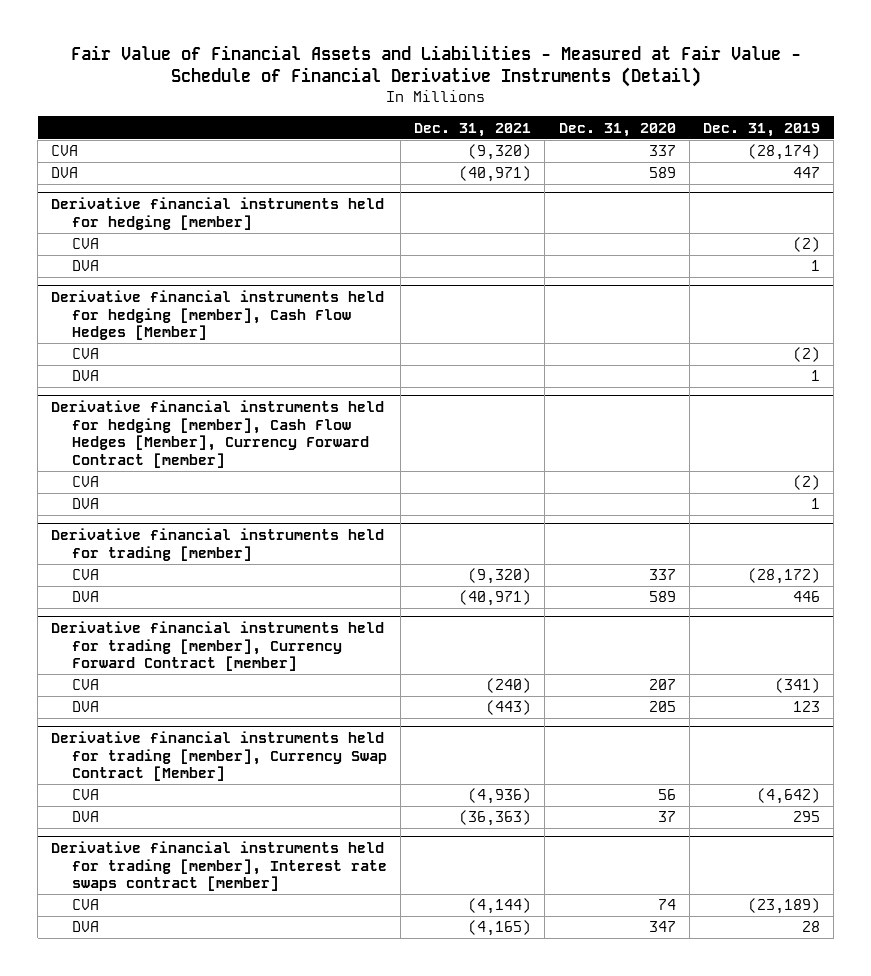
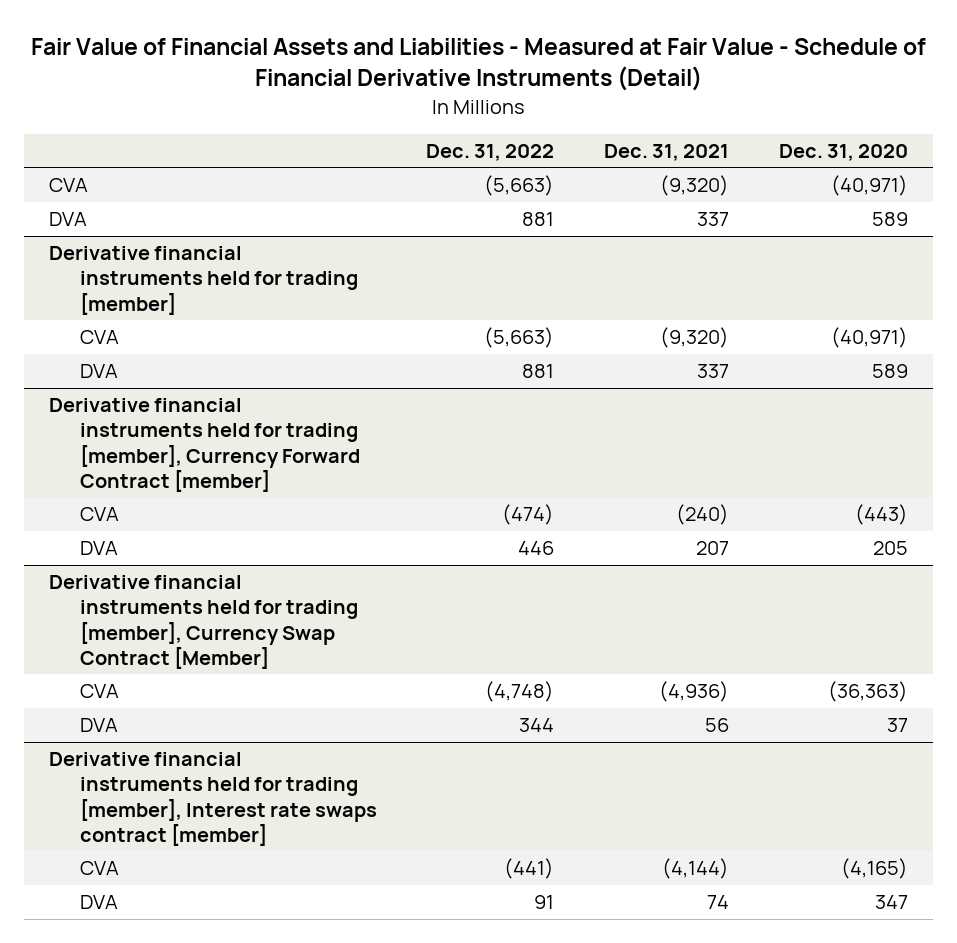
[702,122,820,137] Dec. 31, 2019 -> none
none -> [426,143,555,161] Dec. 31, 2022
[51,197,385,230] Derivative financial instruments held for hedging [member] -> none
[71,238,99,250] CVA -> none
[71,260,99,272] DVA -> none
[51,290,385,341] Derivative financial instruments held for hedging [member], Cash Flow Hedges [Member] -> none
[71,348,99,360] CVA -> none
[71,370,99,382] DVA -> none
[51,400,385,468] Derivative financial instruments held for hedging [member], Cash Flow Hedges [Member], Currency Forward Contract [member] -> none
[71,476,99,488] CVA -> none
[71,498,99,510] DVA -> none
[648,145,676,157] 337 -> [831,175,909,197] (40,971)
[459,166,532,183] (40,971) -> [697,212,730,227] 337
[648,569,676,581] 337 -> [831,327,909,349] (40,971)
[459,590,532,607] (40,971) -> [697,364,730,379] 337
[648,679,676,691] 207 -> [855,504,909,526] (443)
[486,700,532,716] (443) -> [696,541,730,556] 207
[657,789,676,801] 56 -> [828,681,909,703] (36,363)
[459,810,532,827] (36,363) -> [705,718,730,733] 56
[657,899,676,911] 74 -> [841,858,909,880] (4,165)
[468,920,532,937] (4,165) -> [707,895,730,910] 74

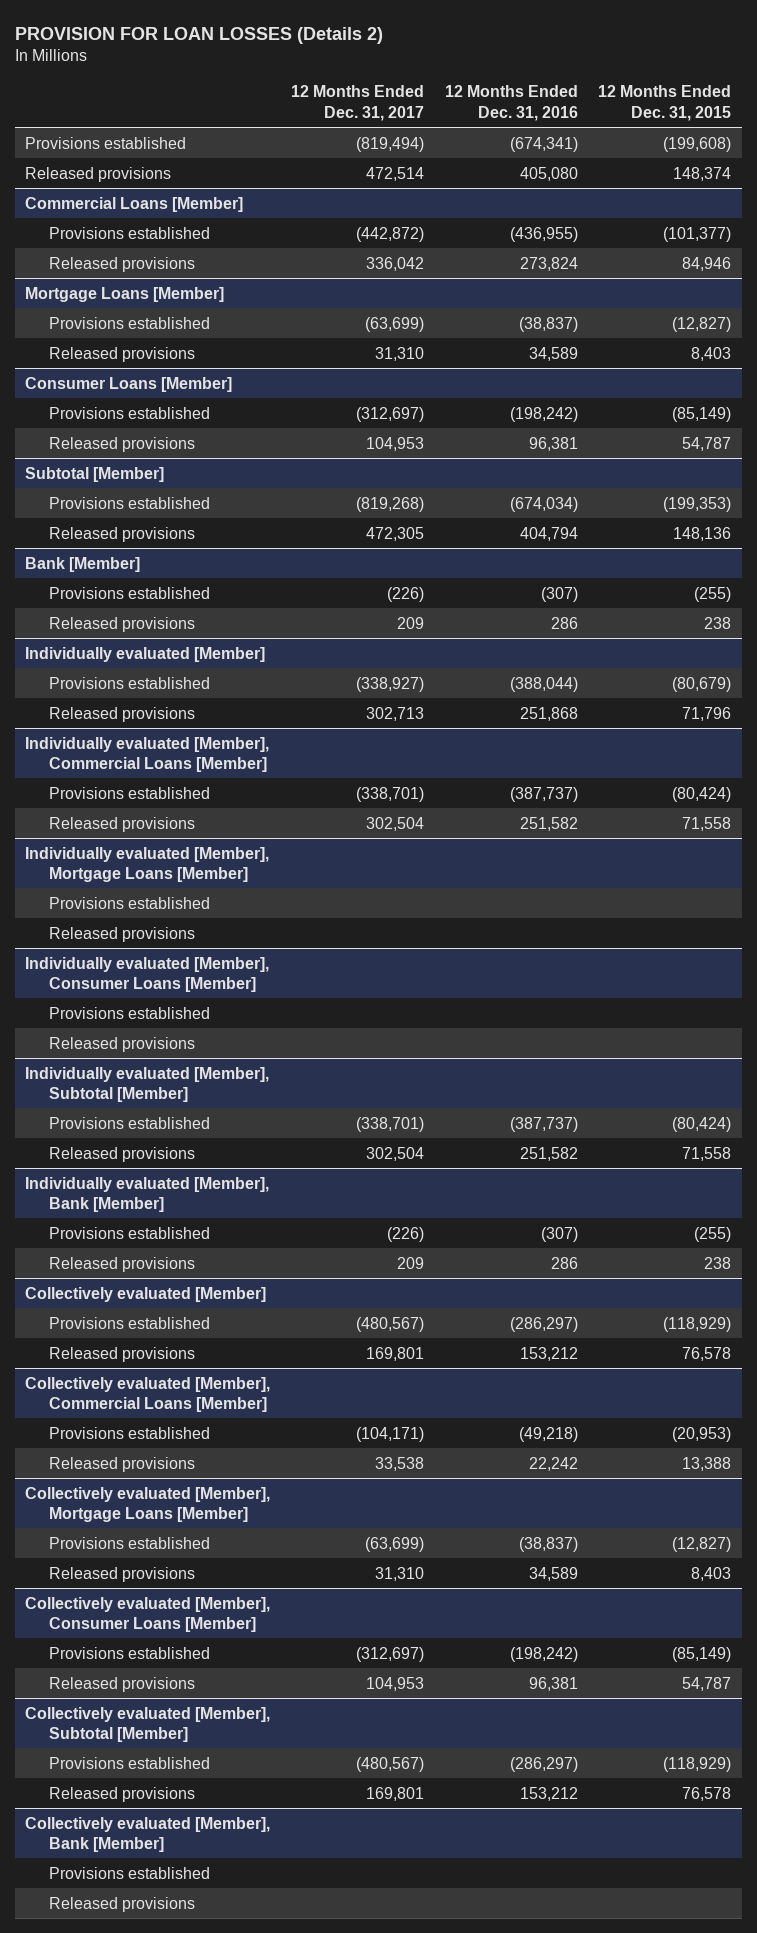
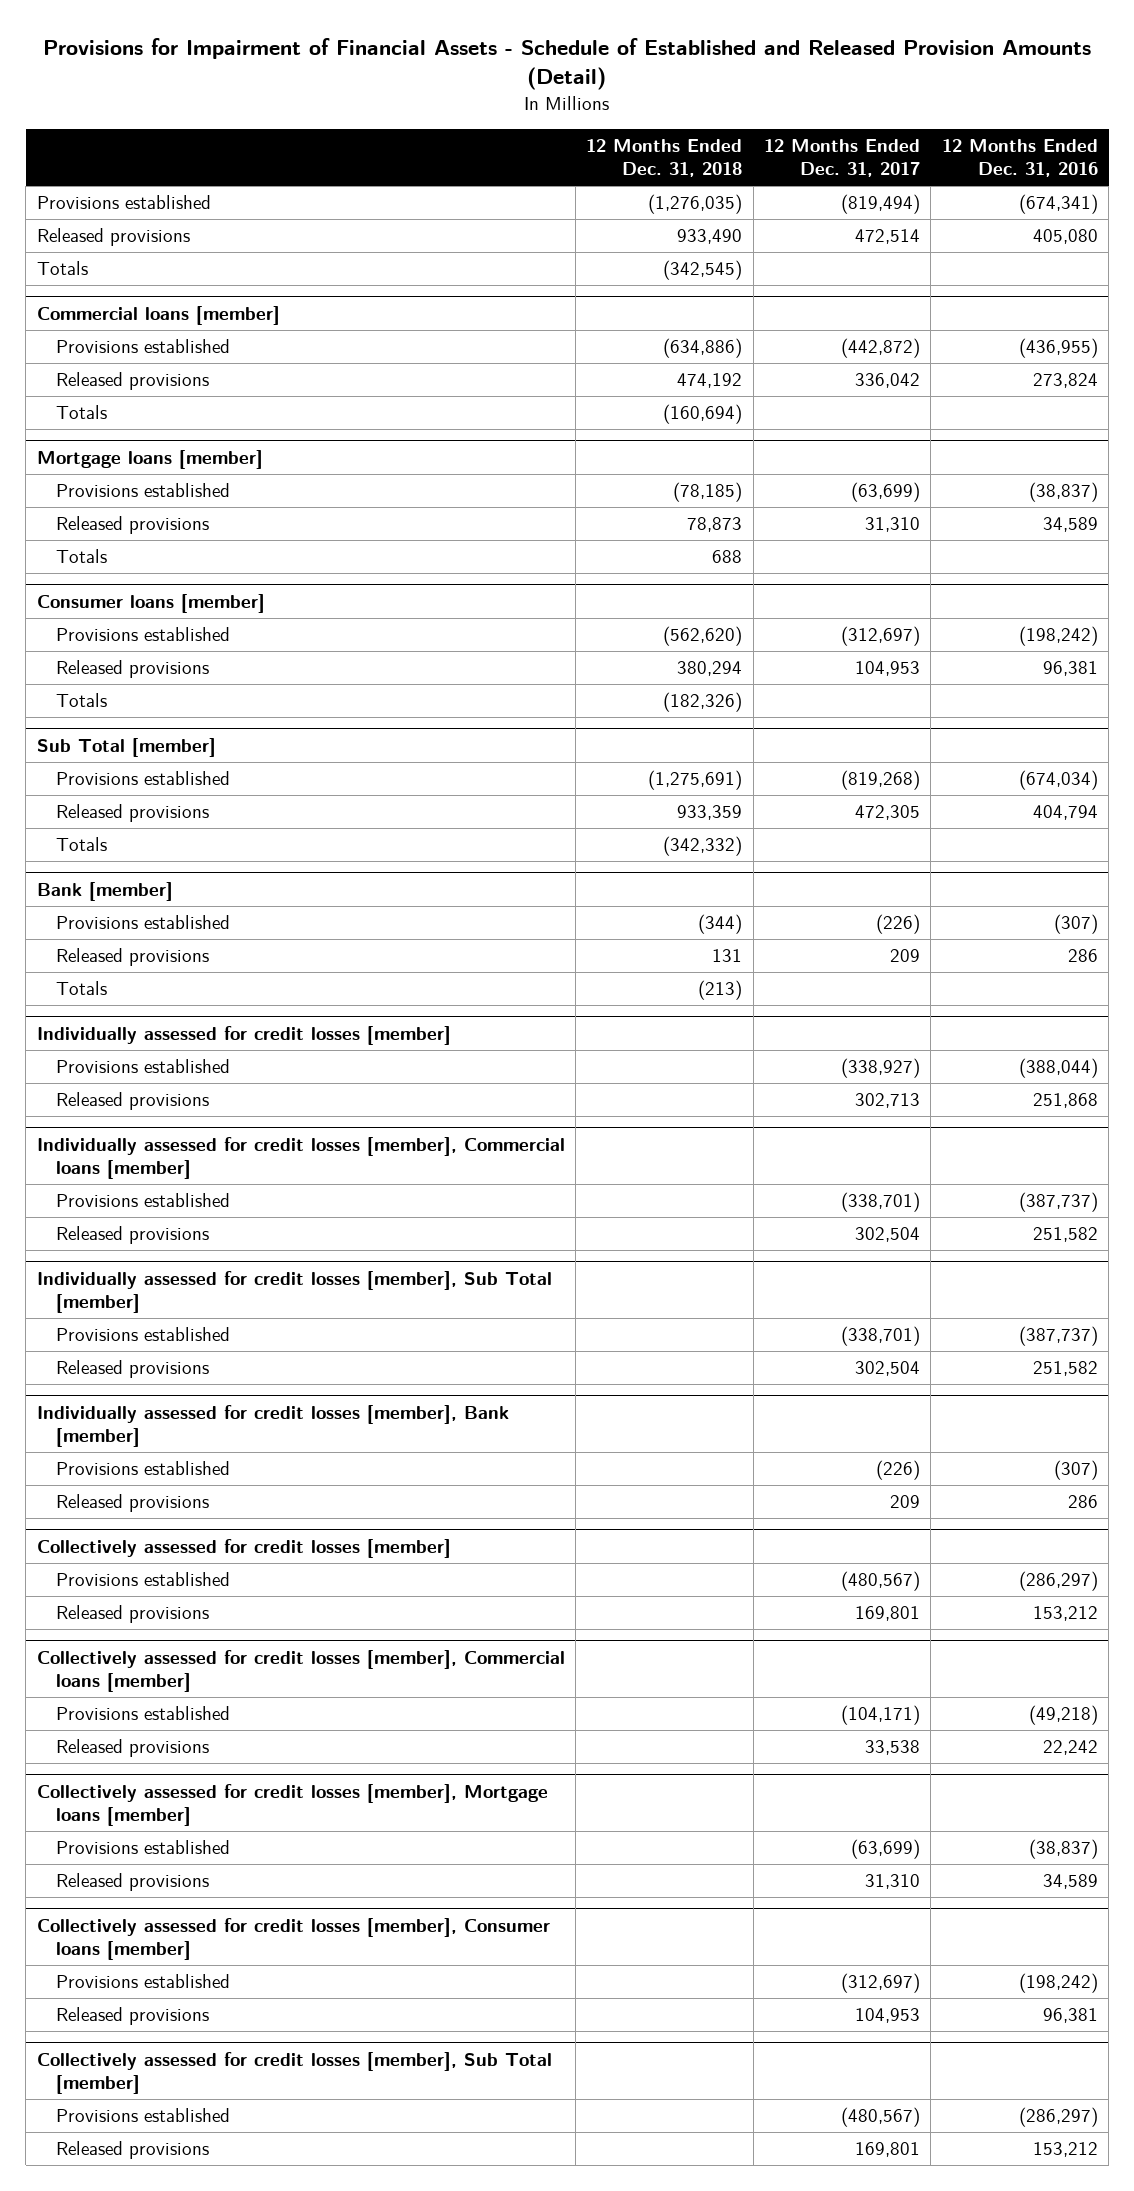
[15,26,384,44] PROVISION FOR LOAN LOSSES (Details 2) -> [43,38,1092,91] Provisions for Impairment of Financial Assets - Schedule of Established and Released Provision Amounts (Detail)
[598,85,732,121] 12 Months Ended Dec. 31, 2015 -> none
none -> [586,139,743,178] 12 Months Ended Dec. 31, 2018
none -> [36,261,88,276] Totals
[25,196,244,212] Commercial Loans [Member] -> [36,305,280,325] Commercial loans [member]
none -> [56,405,108,420] Totals
[25,286,225,302] Mortgage Loans [Member] -> [36,449,263,469] Mortgage loans [member]
none -> [56,549,108,564] Totals
[25,376,233,392] Consumer Loans [Member] -> [36,593,265,613] Consumer loans [member]
[25,466,165,482] Subtotal [Member] -> none
none -> [56,693,108,708] Totals
none -> [36,737,216,757] Sub Total [member]
none -> [56,837,108,852] Totals
[25,556,141,572] Bank [Member] -> [36,881,173,901] Bank [member]
none -> [56,981,108,996] Totals
[25,646,266,662] Individually evaluated [Member] -> [36,1025,451,1045] Individually assessed for credit losses [member]
[25,736,270,772] Individually evaluated [Member], Commercial Loans [Member] -> none
none -> [36,1136,565,1179] Individually assessed for credit losses [member], Commercial loans [member]
[25,846,270,882] Individually evaluated [Member], Mortgage Loans [Member] -> none
[48,896,210,909] Provisions established -> none
[48,926,195,942] Released provisions -> none
[25,956,270,992] Individually evaluated [Member], Consumer Loans [Member] -> none
[48,1006,210,1019] Provisions established -> none
[48,1036,195,1052] Released provisions -> none
[25,1066,270,1102] Individually evaluated [Member], Subtotal [Member] -> none
none -> [36,1270,552,1313] Individually assessed for credit losses [member], Sub Total [member]
[25,1176,270,1212] Individually evaluated [Member], Bank [Member] -> none
none -> [36,1404,509,1447] Individually assessed for credit losses [member], Bank [member]
[25,1286,267,1302] Collectively evaluated [Member] -> [36,1538,451,1558] Collectively assessed for credit losses [member]
[25,1376,271,1412] Collectively evaluated [Member], Commercial Loans [Member] -> none
none -> [36,1649,565,1692] Collectively assessed for credit losses [member], Commercial loans [member]
[25,1486,271,1522] Collectively evaluated [Member], Mortgage Loans [Member] -> none
none -> [36,1783,548,1826] Collectively assessed for credit losses [member], Mortgage loans [member]
[25,1596,271,1632] Collectively evaluated [Member], Consumer Loans [Member] -> none
none -> [36,1917,550,1960] Collectively assessed for credit losses [member], Consumer loans [member]
[25,1706,271,1742] Collectively evaluated [Member], Subtotal [Member] -> none
none -> [36,2051,552,2094] Collectively assessed for credit losses [member], Sub Total [member]
[25,1816,271,1852] Collectively evaluated [Member], Bank [Member] -> none
[48,1866,210,1879] Provisions established -> none
[48,1896,195,1912] Released provisions -> none

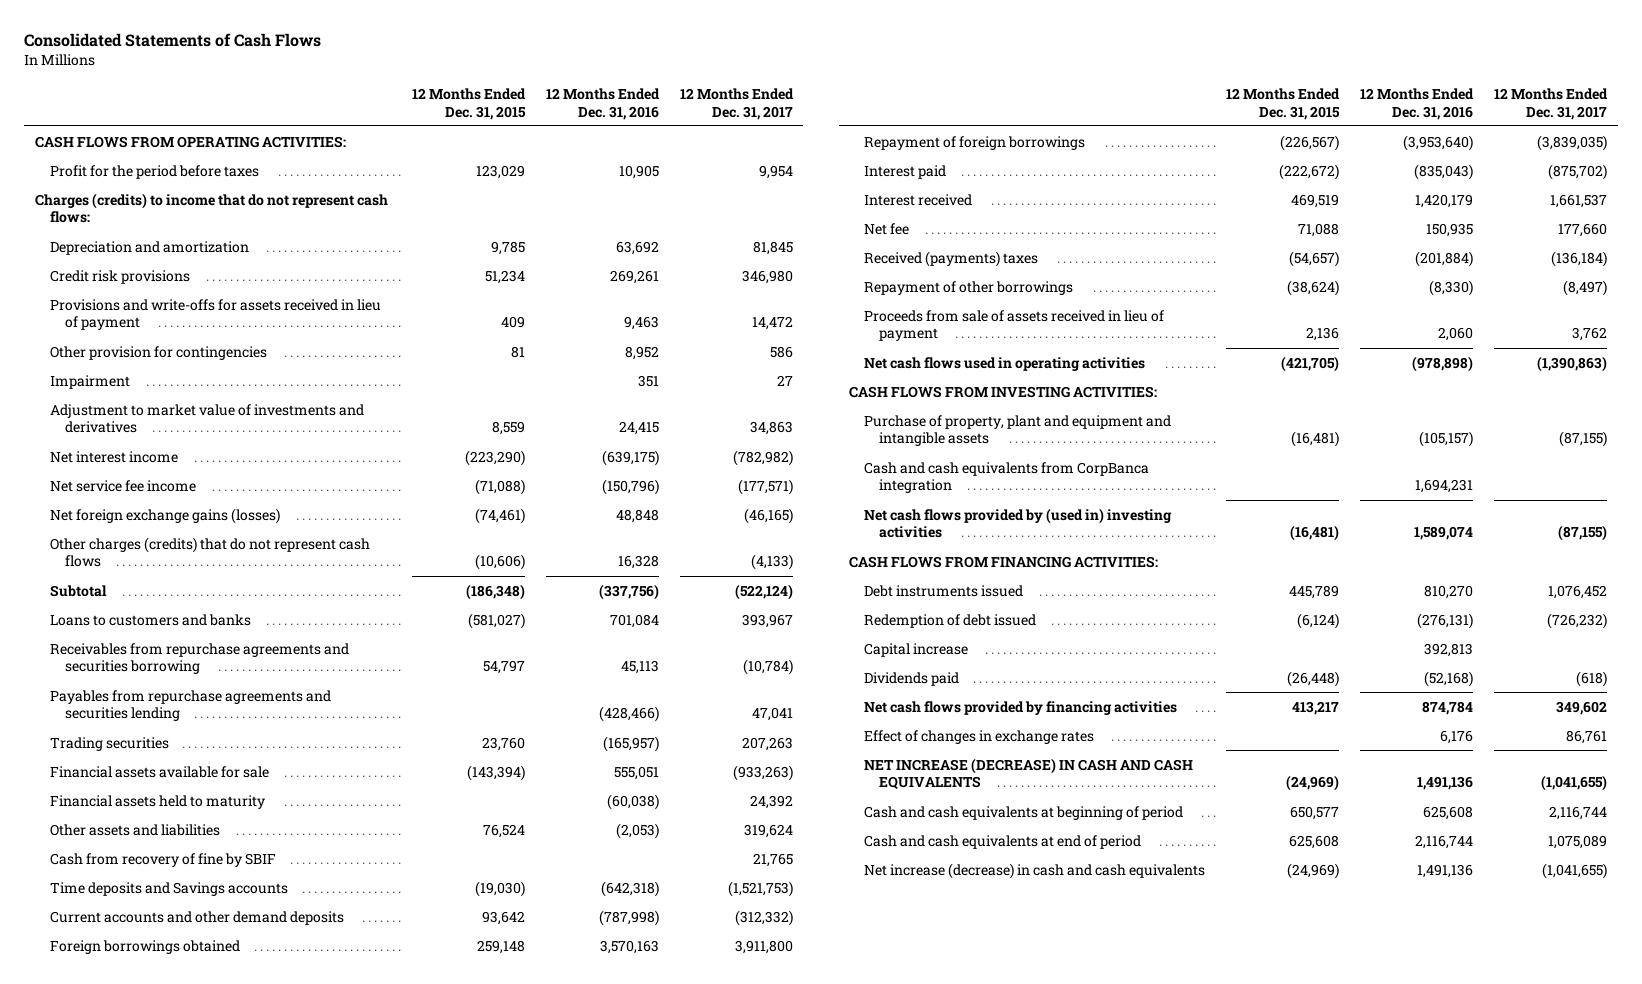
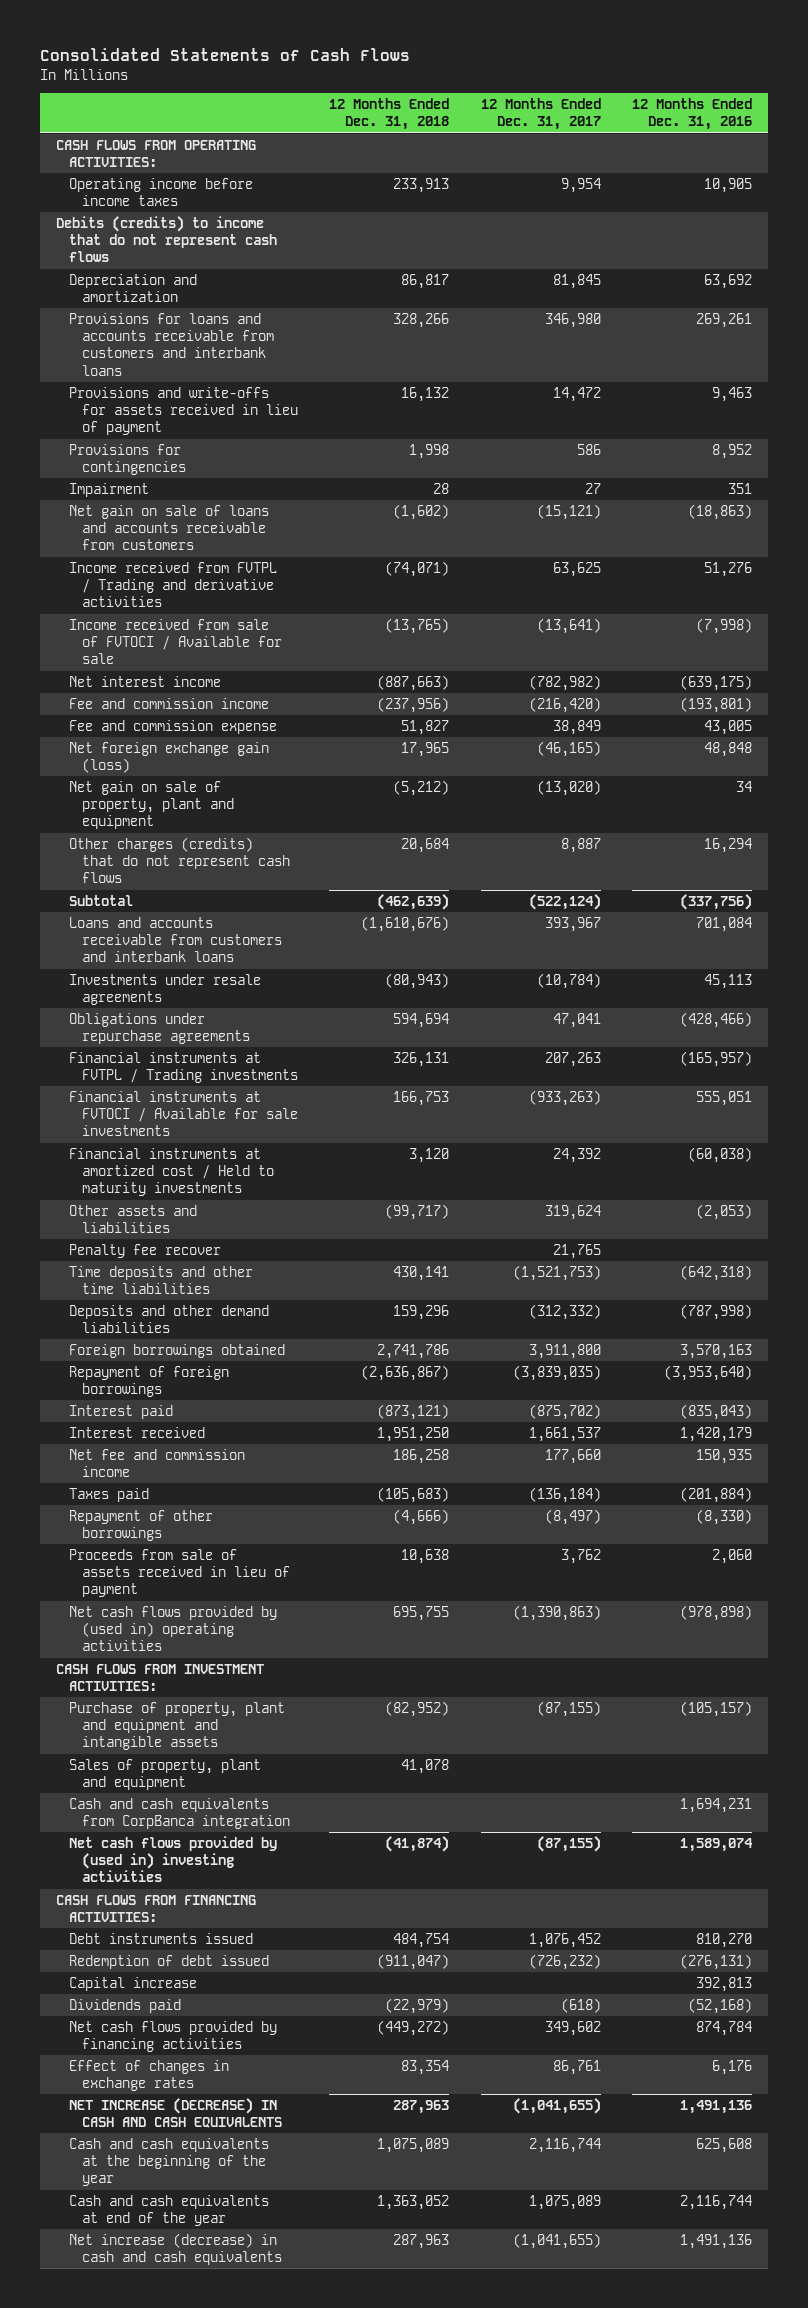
[411,87,526,120] 12 Months Ended Dec. 31, 2015 -> none
none -> [329,97,450,131] 12 Months Ended Dec. 31, 2018
[49,164,259,179] Profit for the period before taxes -> [68,177,253,207] Operating income before income taxes
[34,192,388,224] Charges (credits) to income that do not represent cash flows: -> [56,215,277,263] Debits (credits) to income that do not represent cash flows
[49,269,190,284] Credit risk provisions -> [68,312,274,376] Provisions for loans and accounts receivable from customers and interbank loans
[49,345,267,360] Other provision for contingencies -> [68,443,186,476] Provisions for contingencies
[49,403,364,434] Adjustment to market value of investments and derivatives -> none
none -> [68,504,269,551] Net gain on sale of loans and accounts receivable from customers
none -> [68,561,277,608] Income received from FVTPL / Trading and derivative activities
none -> [68,618,282,665] Income received from sale of FVTOCI / Available for sale
[49,479,196,492] Net service fee income -> none
none -> [68,697,269,709] Fee and commission income
none -> [68,719,277,734] Fee and commission expense
[49,507,280,524] Net foreign exchange gains (losses) -> [68,741,269,774] Net foreign exchange gain (loss)
none -> [68,780,234,830] Net gain on sale of property, plant and equipment
[617,555,659,570] 16,328 -> [704,837,753,853] 16,294
[750,554,793,571] (4,133) -> [560,837,601,853] 8,887
[49,613,251,626] Loans to customers and banks -> [68,916,282,963] Loans and accounts receivable from customers and interbank loans
[49,642,349,675] Receivables from repurchase agreements and securities borrowing -> [68,973,261,1006] Investments under resale agreements
[49,689,331,722] Payables from repurchase agreements and securities lending -> [68,1012,250,1045] Obligations under repurchase agreements
[49,736,169,751] Trading securities -> [68,1051,298,1084] Financial instruments at FVTPL / Trading investments
[49,765,269,778] Financial assets available for sale -> [68,1090,298,1137] Financial instruments at FVTOCI / Available for sale investments
[49,794,265,809] Financial assets held to maturity -> [68,1147,274,1197] Financial instruments at amortized cost / Held to maturity investments
[49,852,276,867] Cash from recovery of fine by SBIF -> [68,1243,221,1258] Penalty fee recover
[49,881,288,896] Time deposits and Savings accounts -> [68,1265,253,1295] Time deposits and other time liabilities
[49,910,344,925] Current accounts and other demand deposits -> [68,1304,269,1334] Deposits and other demand liabilities
[864,222,910,235] Net fee -> [68,1448,245,1478] Net fee and commission income
[864,250,1039,267] Received (payments) taxes -> [68,1487,149,1502] Taxes paid
[864,356,1146,371] Net cash flows used in operating activities -> [68,1605,277,1652] Net cash flows provided by (used in) operating activities
[849,385,1158,398] CASH FLOWS FROM INVESTING ACTIVITIES: -> [56,1663,265,1692] CASH FLOWS FROM INVESTMENT ACTIVITIES:
none -> [68,1758,261,1791] Sales of property, plant and equipment
[864,805,1184,820] Cash and cash equivalents at beginning of period -> [68,2137,269,2187] Cash and cash equivalents at the beginning of the year
[864,834,1142,849] Cash and cash equivalents at end of period -> [68,2194,269,2227] Cash and cash equivalents at end of the year

